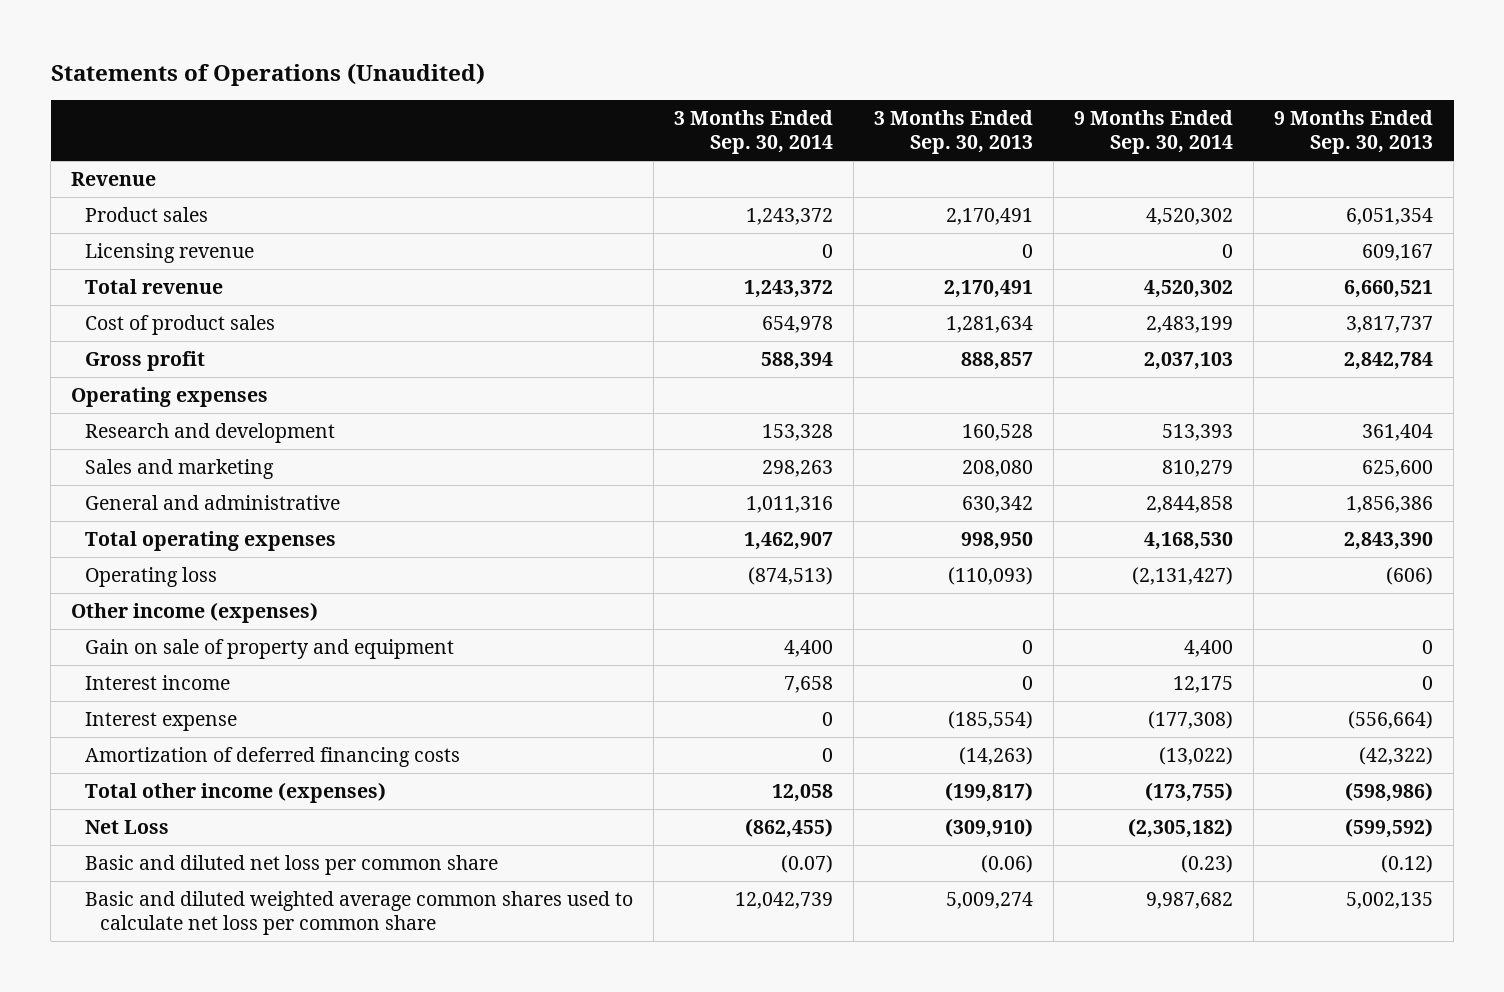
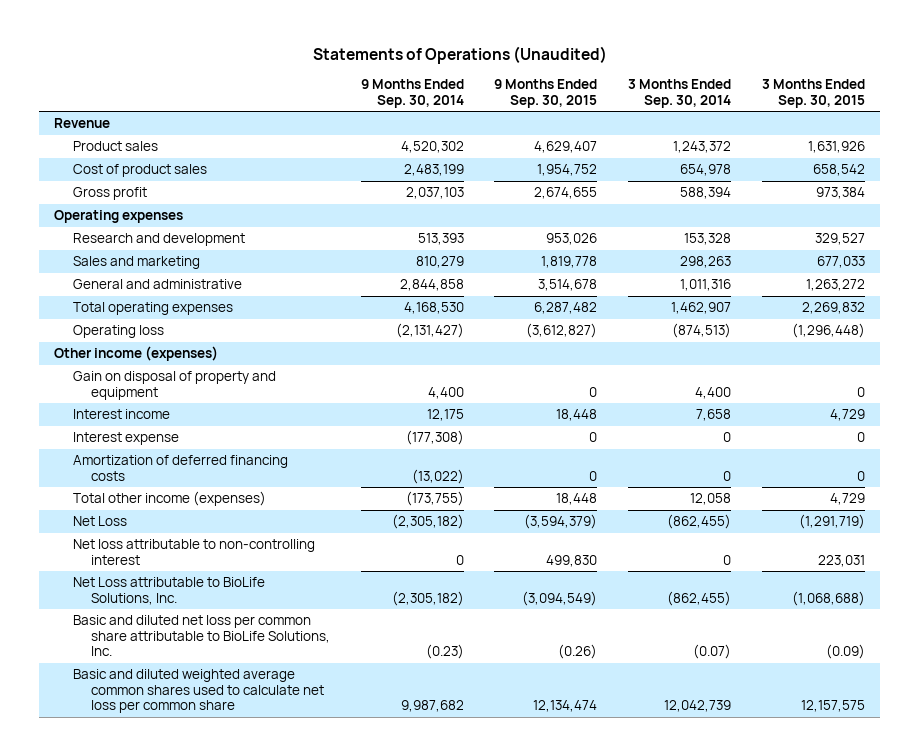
[874,110,1034,155] 3 Months Ended Sep. 30, 2013 -> none
[1274,110,1434,155] 9 Months Ended Sep. 30, 2013 -> none
none -> [494,79,598,108] 9 Months Ended Sep. 30, 2015
none -> [761,79,865,108] 3 Months Ended Sep. 30, 2015
[85,242,255,263] Licensing revenue -> none
[85,278,224,294] Total revenue -> none
[85,638,455,659] Gain on sale of property and equipment -> [72,371,276,400] Gain on disposal of property and equipment
none -> [72,539,315,565] Net loss attributable to non-controlling interest
none -> [72,577,265,605] Net Loss attributable to BioLife Solutions, Inc.
[85,854,499,875] Basic and diluted net loss per common share -> [72,615,331,656] Basic and diluted net loss per common share attributable to BioLife Solutions, Inc.

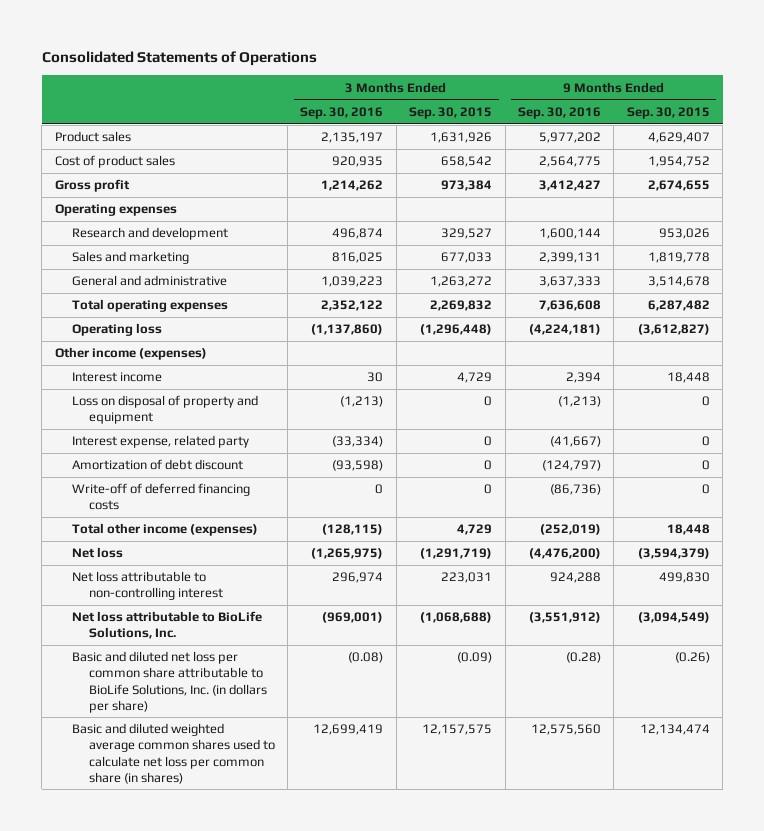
[312,45,607,64] Statements of Operations (Unaudited) -> [41,51,317,67] Consolidated Statements of Operations
[360,79,464,108] 9 Months Ended Sep. 30, 2014 -> none
[628,79,732,108] 3 Months Ended Sep. 30, 2014 -> none
none -> [300,107,384,120] Sep. 30, 2016
none -> [517,107,601,120] Sep. 30, 2016
[54,118,111,129] Revenue -> none
[72,371,276,400] Gain on disposal of property and equipment -> none
none -> [71,395,258,425] Loss on disposal of property and equipment
[72,432,179,446] Interest expense -> [71,435,249,449] Interest expense, related party
none -> [71,459,243,471] Amortization of debt discount
[72,455,288,481] Amortization of deferred financing costs -> [71,483,250,511] Write-off of deferred financing costs
[72,516,127,527] Net Loss -> [71,547,123,559] Net loss
[72,577,265,605] Net Loss attributable to BioLife Solutions, Inc. -> [71,611,262,640] Net loss attributable to BioLife Solutions, Inc.
[72,615,331,656] Basic and diluted net loss per common share attributable to BioLife Solutions, Inc. -> [71,651,267,713] Basic and diluted net loss per common share attributable to BioLife Solutions, Inc. (in dollars per share)
[72,669,325,713] Basic and diluted weighted average common shares used to calculate net loss per common share -> [71,723,275,784] Basic and diluted weighted average common shares used to calculate net loss per common share (in shares)

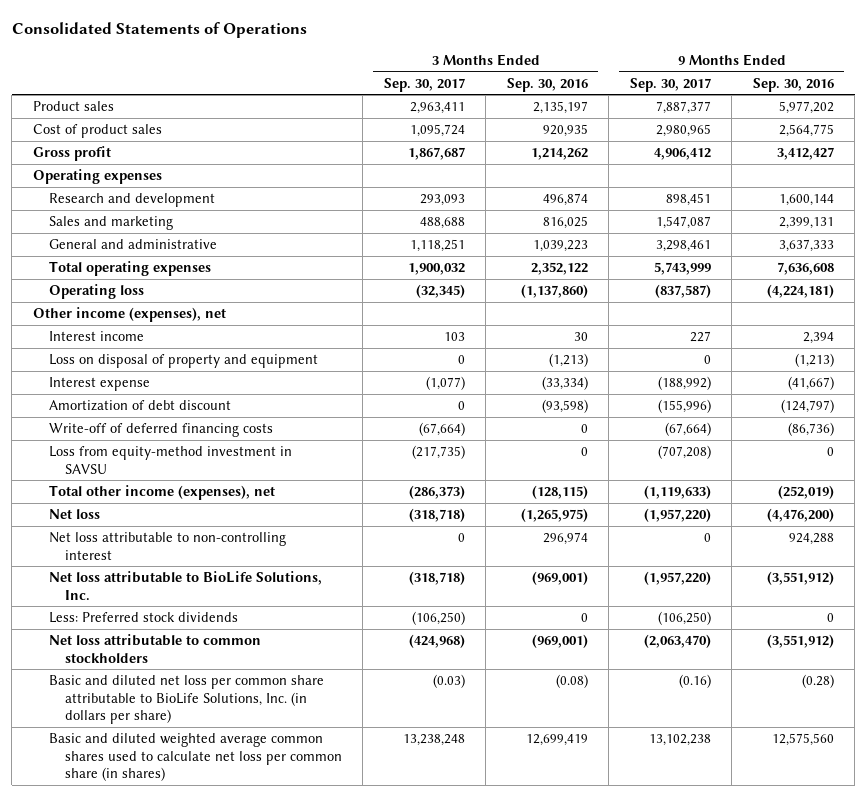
[409,107,493,120] Sep. 30, 2015 -> none
[626,107,710,120] Sep. 30, 2015 -> none
none -> [383,77,465,92] Sep. 30, 2017
none -> [629,77,711,92] Sep. 30, 2017
[54,347,207,361] Other income (expenses) -> [32,307,226,323] Other income (expenses), net
[71,435,249,449] Interest expense, related party -> [48,377,150,392] Interest expense
none -> [48,446,292,474] Loss from equity-method investment in SAVSU
[71,523,258,537] Total other income (expenses) -> [48,485,275,501] Total other income (expenses), net
none -> [48,612,238,624] Less: Preferred stock dividends
none -> [48,634,261,663] Net loss attributable to common stockholders

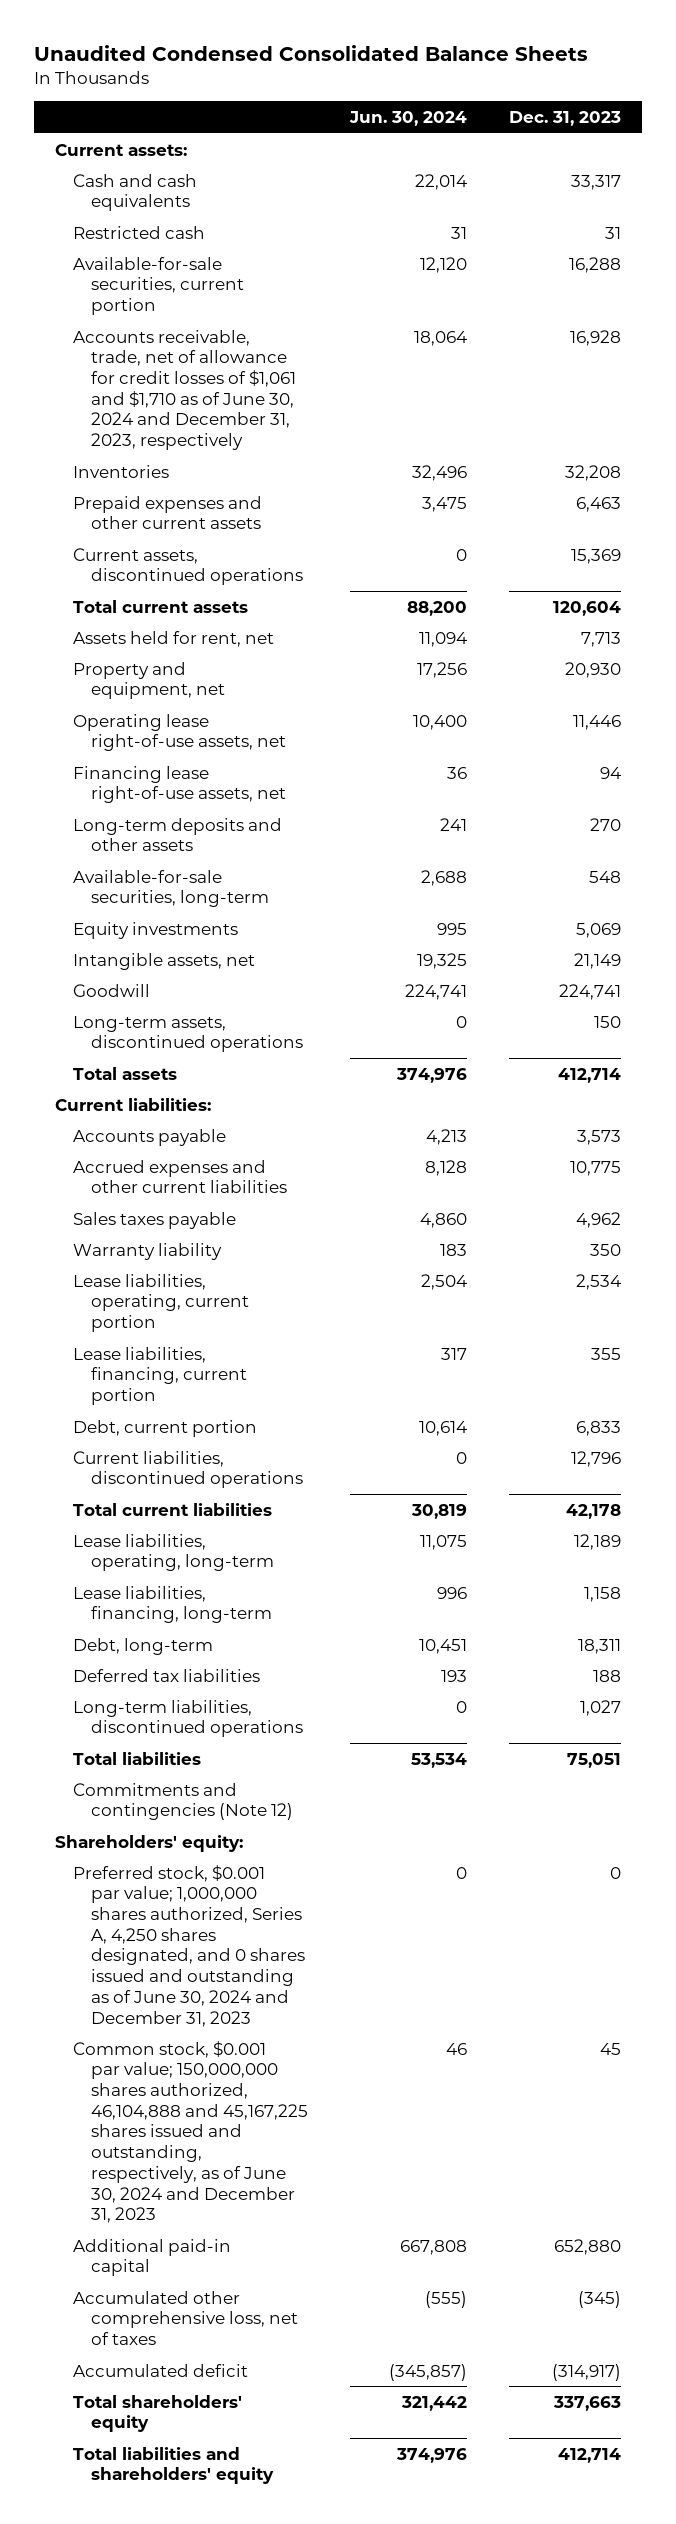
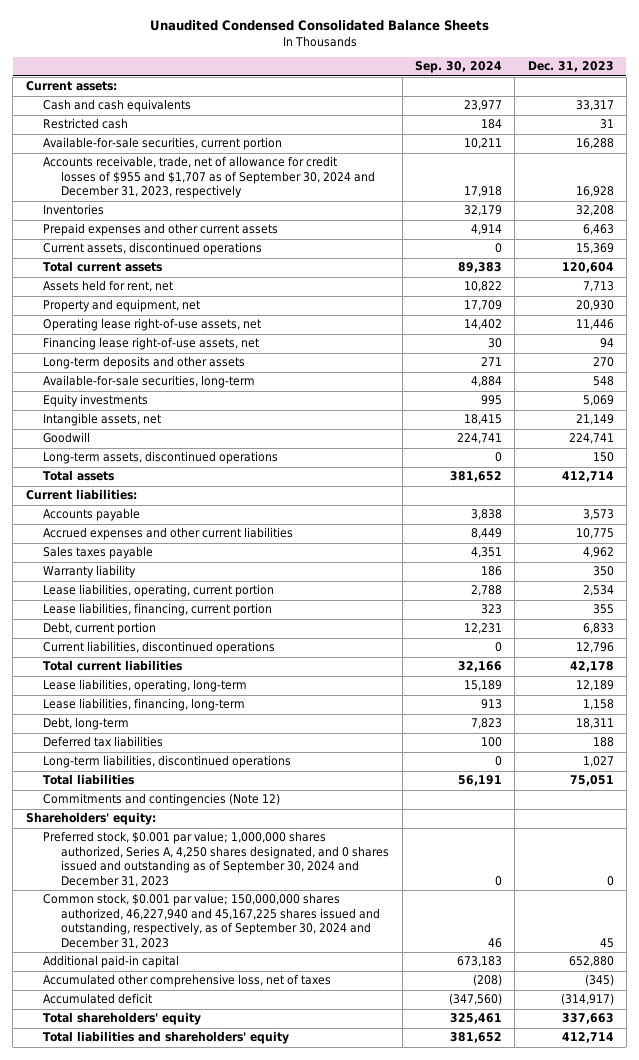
[348,110,467,126] Jun. 30, 2024 -> none
none -> [414,61,502,74] Sep. 30, 2024
[72,329,296,451] Accounts receivable, trade, net of allowance for credit losses of $1,061 and $1,710 as of June 30, 2024 and December 31, 2023, respectively -> [43,156,376,199] Accounts receivable, trade, net of allowance for credit losses of $955 and $1,707 as of September 30, 2024 and December 31, 2023, respectively
[72,1864,305,2027] Preferred stock, $0.001 par value; 1,000,000 shares authorized, Series A, 4,250 shares designated, and 0 shares issued and outstanding as of June 30, 2024 and December 31, 2023 -> [43,831,390,887] Preferred stock, $0.001 par value; 1,000,000 shares authorized, Series A, 4,250 shares designated, and 0 shares issued and outstanding as of September 30, 2024 and December 31, 2023
[72,2040,308,2224] Common stock, $0.001 par value; 150,000,000 shares authorized, 46,104,888 and 45,167,225 shares issued and outstanding, respectively, as of June 30, 2024 and December 31, 2023 -> [43,893,381,949] Common stock, $0.001 par value; 150,000,000 shares authorized, 46,227,940 and 45,167,225 shares issued and outstanding, respectively, as of September 30, 2024 and December 31, 2023

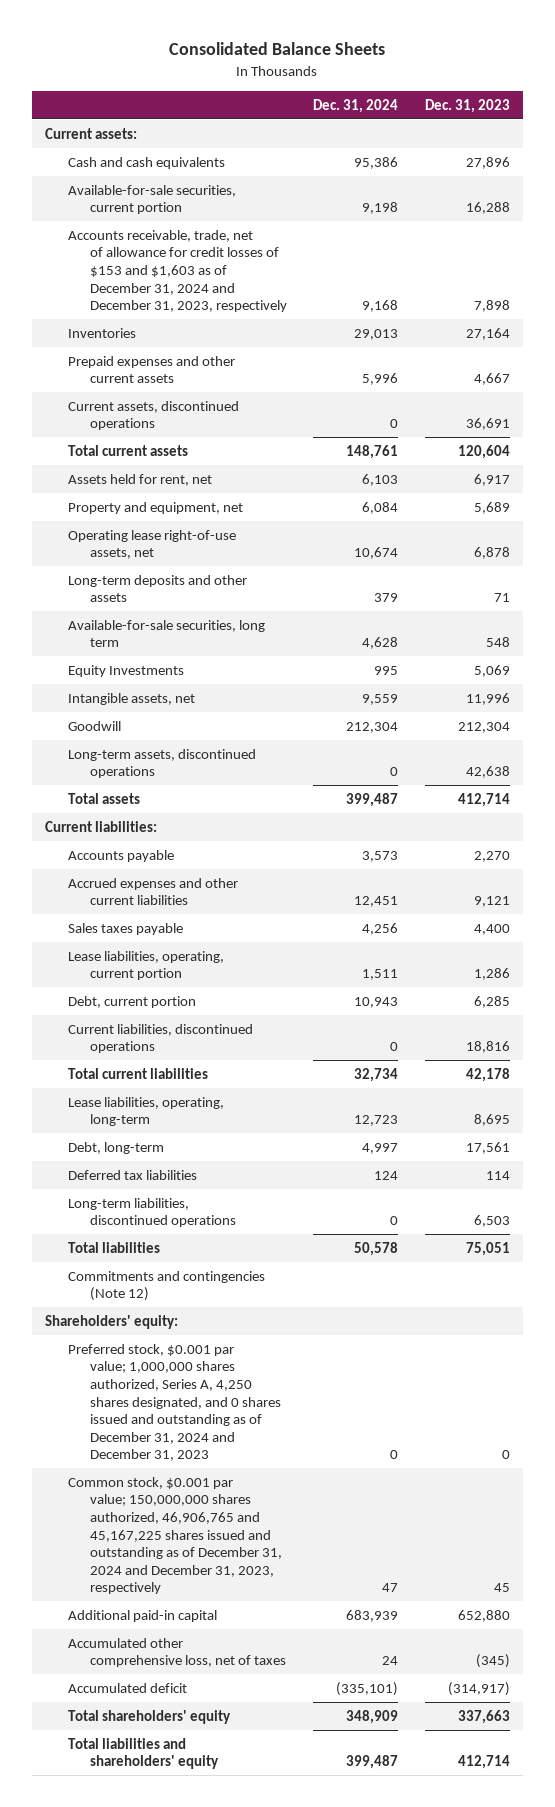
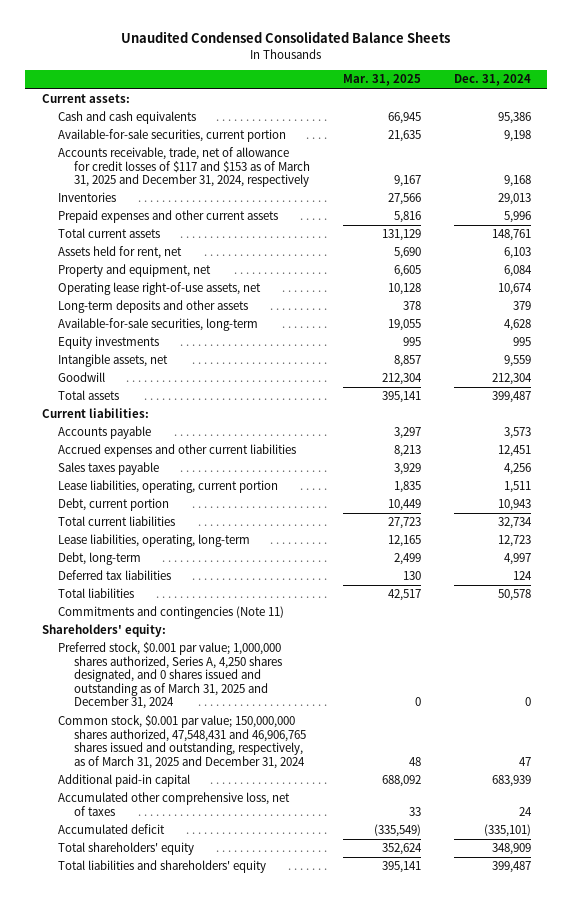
[169,42,386,56] Consolidated Balance Sheets -> [121,31,451,44] Unaudited Condensed Consolidated Balance Sheets
[424,98,510,113] Dec. 31, 2023 -> none
none -> [342,74,421,87] Mar. 31, 2025
[67,229,288,313] Accounts receivable, trade, net of allowance for credit losses of $153 and $1,603 as of December 31, 2024 and December 31, 2023, respectively -> [57,147,311,188] Accounts receivable, trade, net of allowance for credit losses of $117 and $153 as of March 31, 2025 and December 31, 2024, respectively
[67,400,239,431] Current assets, discontinued operations -> none
[67,619,265,648] Available-for-sale securities, long term -> [57,318,258,332] Available-for-sale securities, long-term
[67,664,184,677] Equity Investments -> [57,336,159,350] Equity investments
[67,748,256,779] Long-term assets, discontinued operations -> none
[67,1023,253,1054] Current liabilities, discontinued operations -> none
[67,1197,237,1228] Long-term liabilities, discontinued operations -> none
[67,1270,265,1302] Commitments and contingencies (Note 12) -> [57,606,284,620] Commitments and contingencies (Note 11)
[67,1343,282,1462] Preferred stock, $0.001 par value; 1,000,000 shares authorized, Series A, 4,250 shares designated, and 0 shares issued and outstanding as of December 31, 2024 and December 31, 2023 -> [57,642,283,710] Preferred stock, $0.001 par value; 1,000,000 shares authorized, Series A, 4,250 shares designated, and 0 shares issued and outstanding as of March 31, 2025 and December 31, 2024
[67,1476,283,1595] Common stock, $0.001 par value; 150,000,000 shares authorized, 46,906,765 and 45,167,225 shares issued and outstanding as of December 31, 2024 and December 31, 2023, respectively -> [57,715,307,769] Common stock, $0.001 par value; 150,000,000 shares authorized, 47,548,431 and 46,906,765 shares issued and outstanding, respectively, as of March 31, 2025 and December 31, 2024

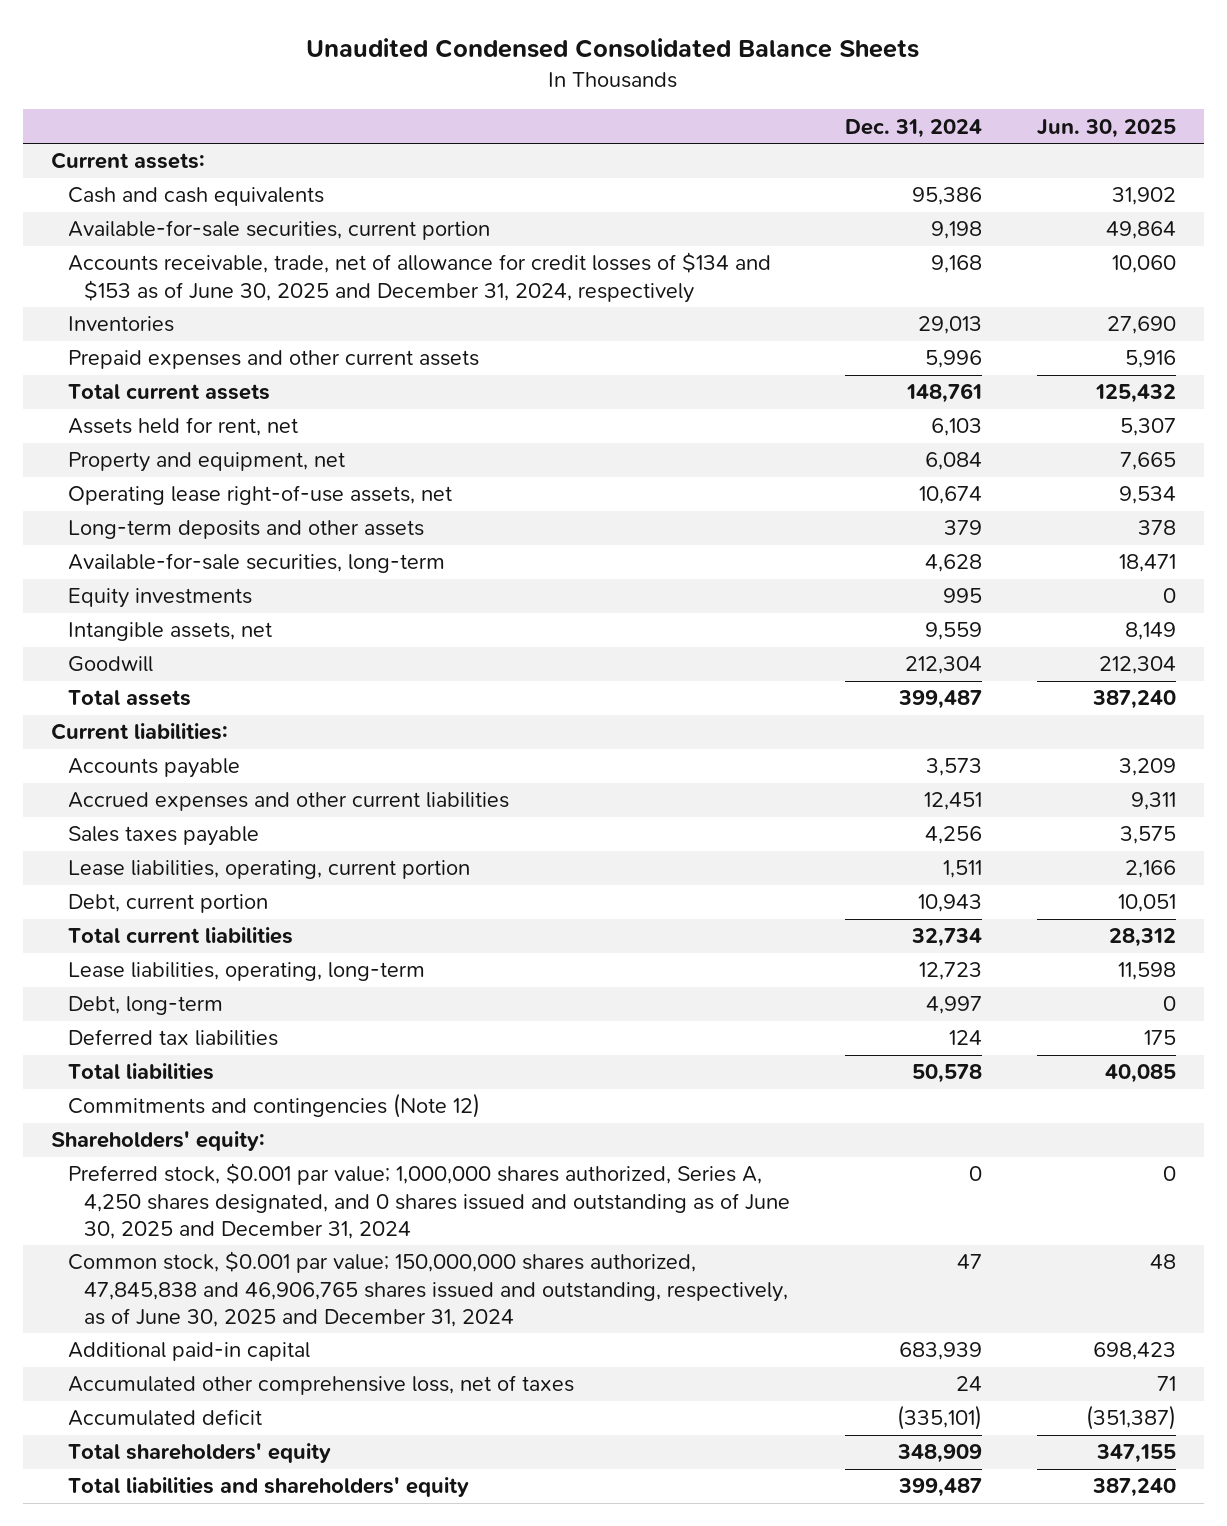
[342,74,421,87] Mar. 31, 2025 -> none
none -> [1037,118,1177,138] Jun. 30, 2025
[57,147,311,188] Accounts receivable, trade, net of allowance for credit losses of $117 and $153 as of March 31, 2025 and December 31, 2024, respectively -> [67,252,771,303] Accounts receivable, trade, net of allowance for credit losses of $134 and $153 as of June 30, 2025 and December 31, 2024, respectively
[57,606,284,620] Commitments and contingencies (Note 11) -> [67,1093,480,1119] Commitments and contingencies (Note 12)
[57,642,283,710] Preferred stock, $0.001 par value; 1,000,000 shares authorized, Series A, 4,250 shares designated, and 0 shares issued and outstanding as of March 31, 2025 and December 31, 2024 -> [67,1163,791,1239] Preferred stock, $0.001 par value; 1,000,000 shares authorized, Series A, 4,250 shares designated, and 0 shares issued and outstanding as of June 30, 2025 and December 31, 2024
[57,715,307,769] Common stock, $0.001 par value; 150,000,000 shares authorized, 47,548,431 and 46,906,765 shares issued and outstanding, respectively, as of March 31, 2025 and December 31, 2024 -> [67,1251,789,1327] Common stock, $0.001 par value; 150,000,000 shares authorized, 47,845,838 and 46,906,765 shares issued and outstanding, respectively, as of June 30, 2025 and December 31, 2024

